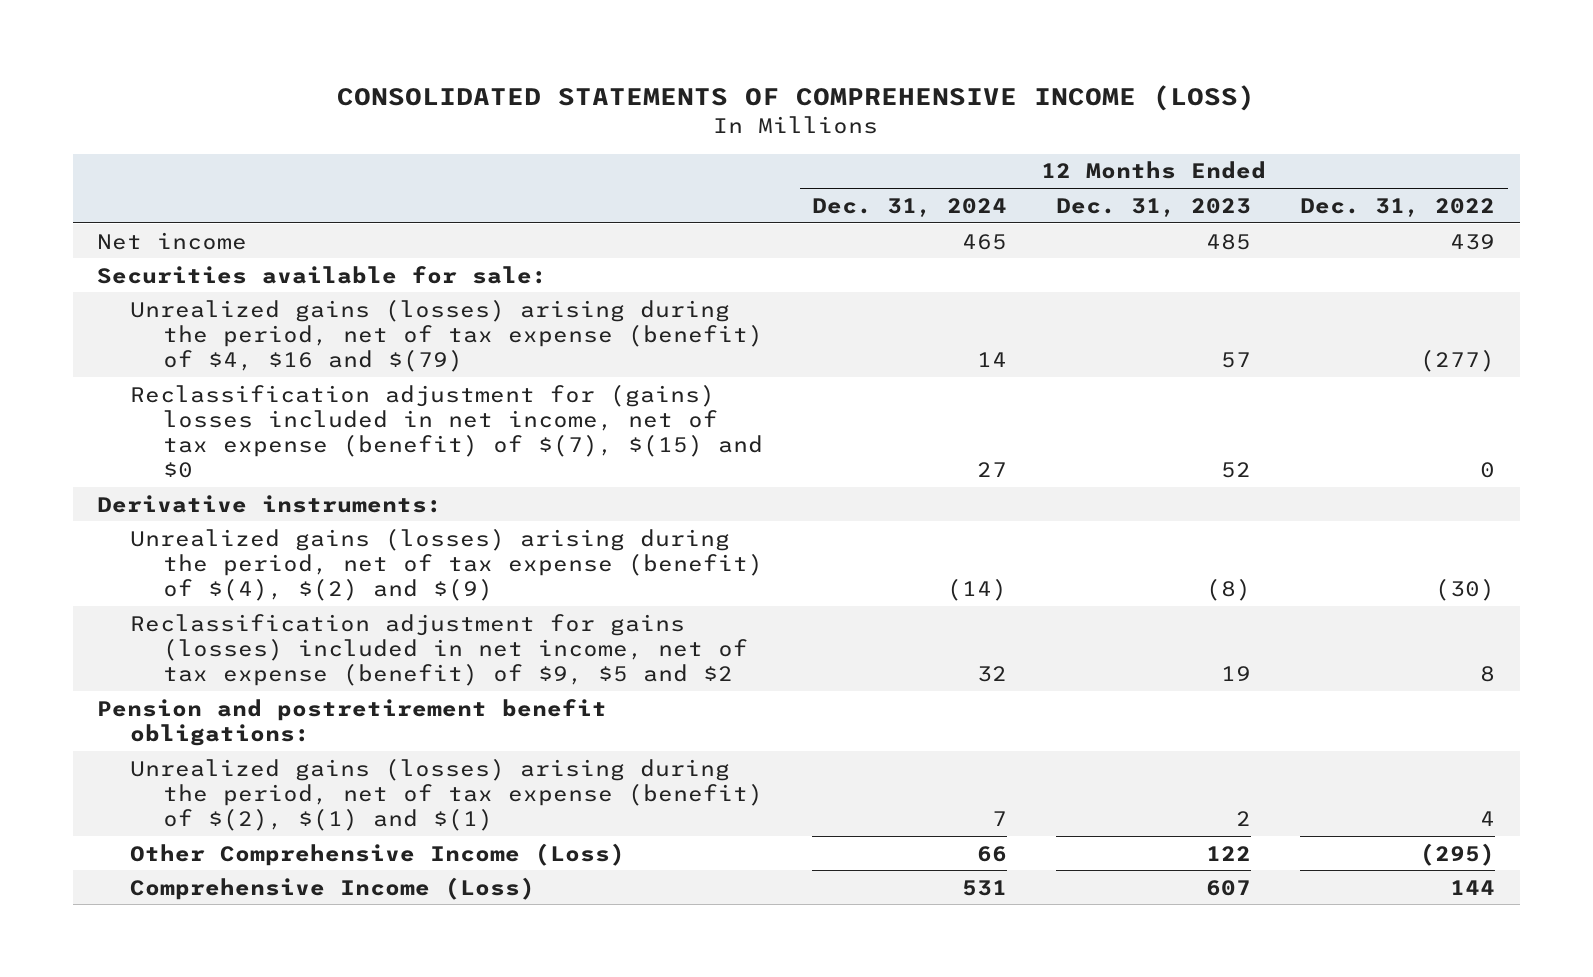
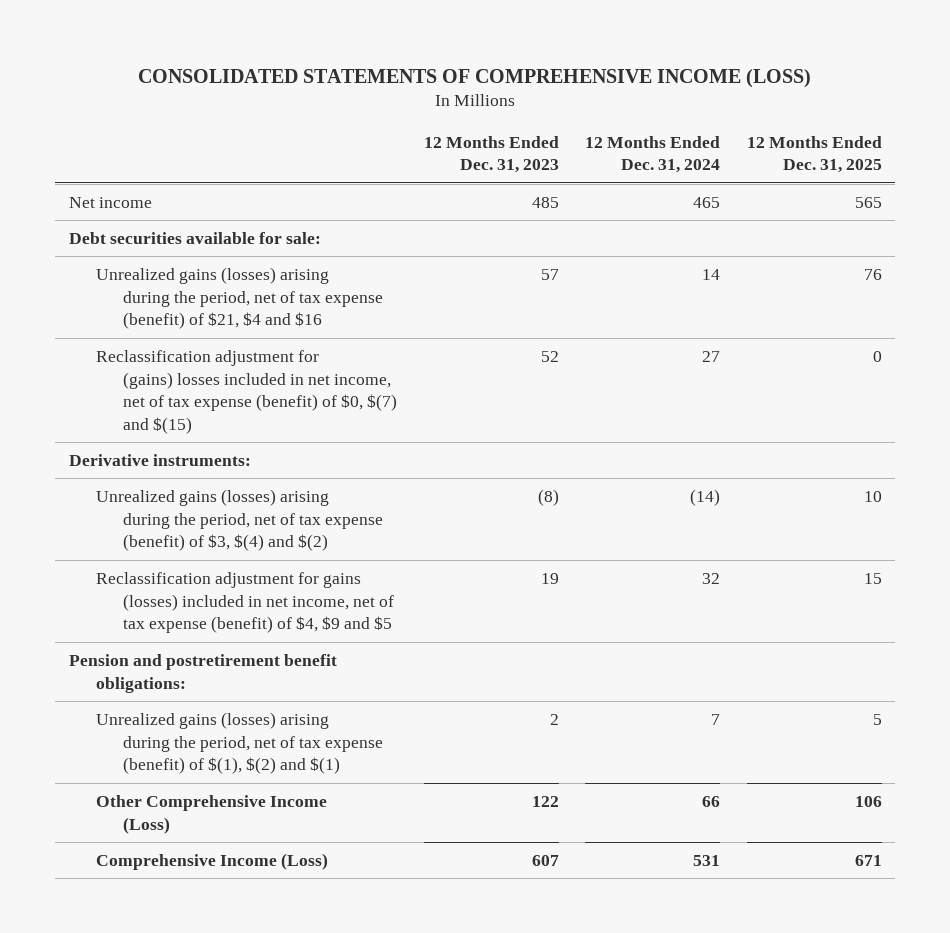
[1300,197,1496,217] Dec. 31, 2022 -> none
none -> [746,135,882,174] 12 Months Ended Dec. 31, 2025
[97,265,548,284] Securities available for sale: -> [68,231,321,244] Debt securities available for sale:
[130,298,763,372] Unrealized gains (losses) arising during the period, net of tax expense (benefit) of $4, $16 and $(79) -> [95,266,384,330] Unrealized gains (losses) arising during the period, net of tax expense (benefit) of $21, $4 and $16
[130,383,763,478] Reclassification adjustment for (gains) losses included in net income, net of tax expense (benefit) of $(7), $(15) and $0 -> [95,349,398,434] Reclassification adjustment for (gains) losses included in net income, net of tax expense (benefit) of $0, $(7) and $(15)
[130,527,763,601] Unrealized gains (losses) arising during the period, net of tax expense (benefit) of $(4), $(2) and $(9) -> [95,488,384,552] Unrealized gains (losses) arising during the period, net of tax expense (benefit) of $3, $(4) and $(2)
[130,613,748,686] Reclassification adjustment for gains (losses) included in net income, net of tax expense (benefit) of $9, $5 and $2 -> [95,571,395,634] Reclassification adjustment for gains (losses) included in net income, net of tax expense (benefit) of $4, $9 and $5
[130,757,763,831] Unrealized gains (losses) arising during the period, net of tax expense (benefit) of $(2), $(1) and $(1) -> [95,711,384,775] Unrealized gains (losses) arising during the period, net of tax expense (benefit) of $(1), $(2) and $(1)

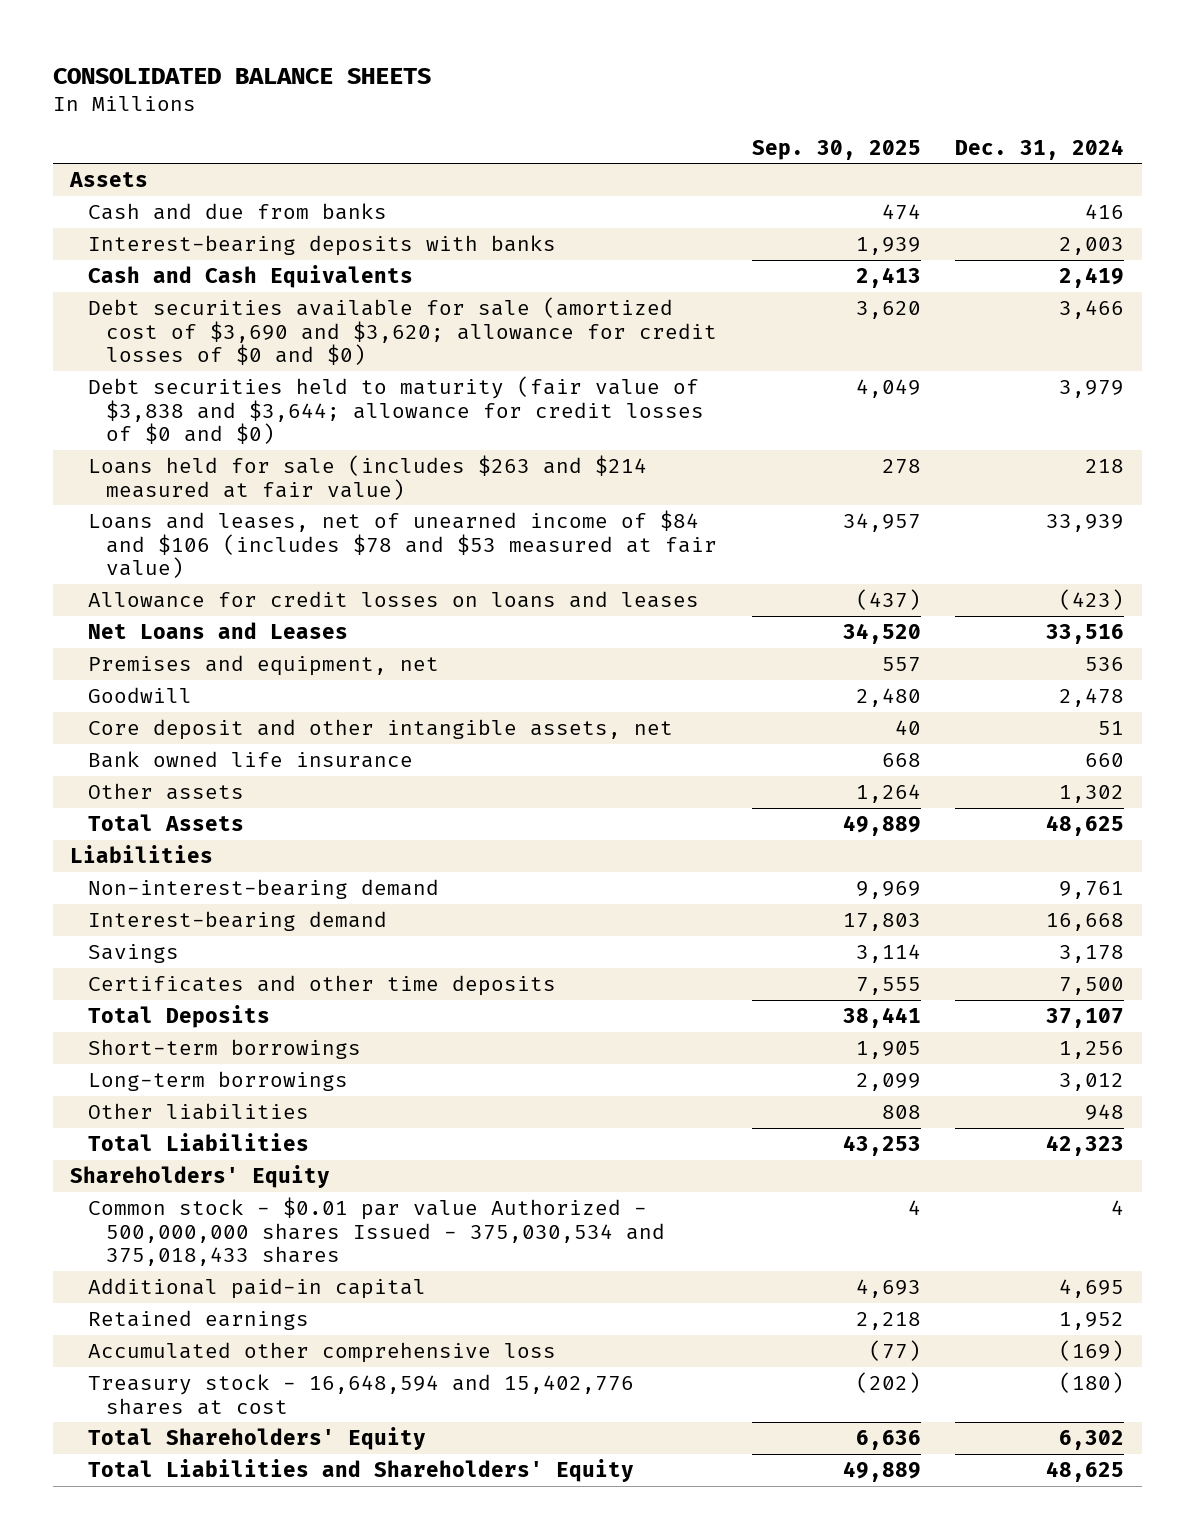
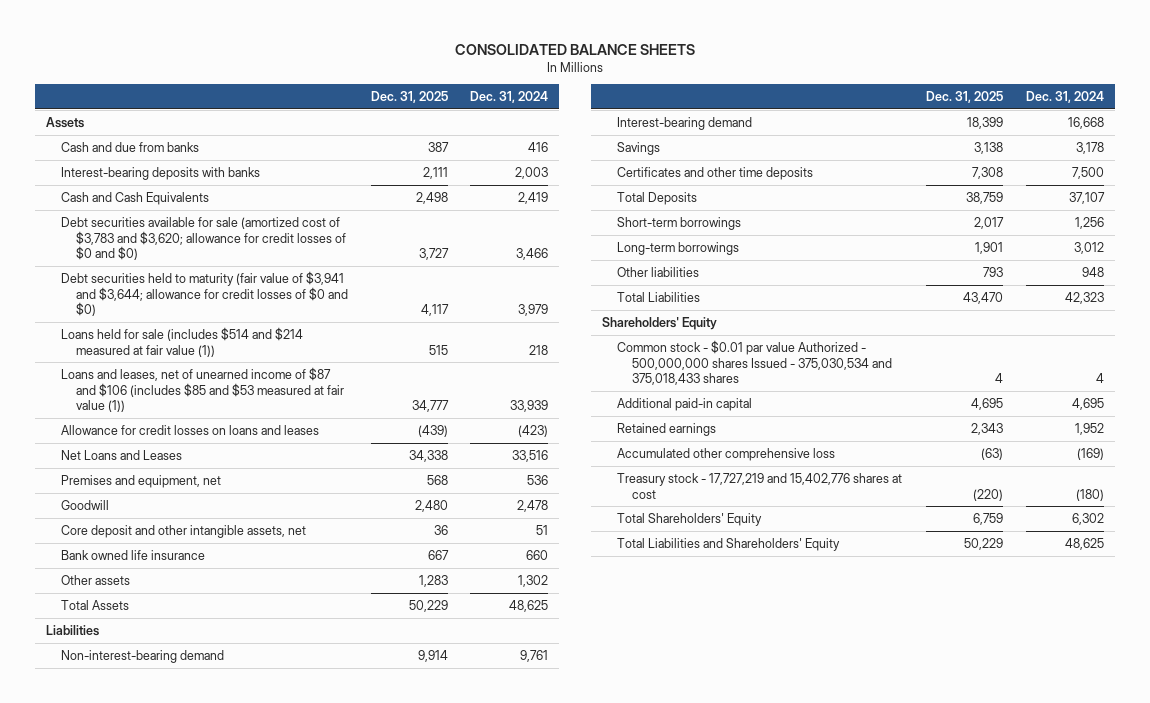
[751,139,921,160] Sep. 30, 2025 -> none
none -> [370,90,448,103] Dec. 31, 2025
[87,296,717,366] Debt securities available for sale (amortized cost of $3,690 and $3,620; allowance for credit losses of $0 and $0) -> [61,216,347,261] Debt securities available for sale (amortized cost of $3,783 and $3,620; allowance for credit losses of $0 and $0)
[87,375,704,445] Debt securities held to maturity (fair value of $3,838 and $3,644; allowance for credit losses of $0 and $0) -> [61,270,349,317] Debt securities held to maturity (fair value of $3,941 and $3,644; allowance for credit losses of $0 and $0)
[87,454,647,500] Loans held for sale (includes $263 and $214 measured at fair value) -> [61,326,304,357] Loans held for sale (includes $514 and $214 measured at fair value (1))
[87,509,717,579] Loans and leases, net of unearned income of $84 and $106 (includes $78 and $53 measured at fair value) -> [61,366,345,413] Loans and leases, net of unearned income of $87 and $106 (includes $85 and $53 measured at fair value (1))
[87,1373,634,1415] Treasury stock - 16,648,594 and 15,402,776 shares at cost -> [616,472,902,499] Treasury stock - 17,727,219 and 15,402,776 shares at cost

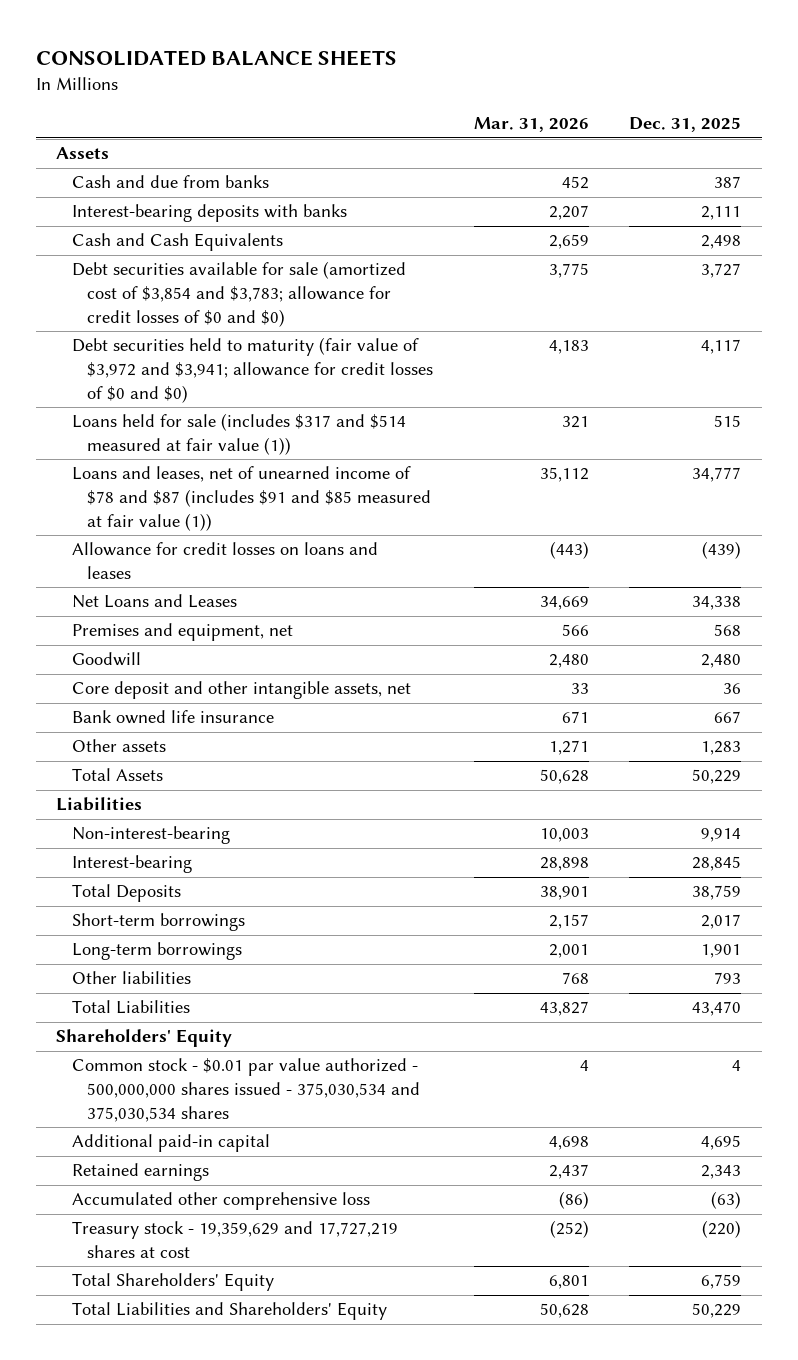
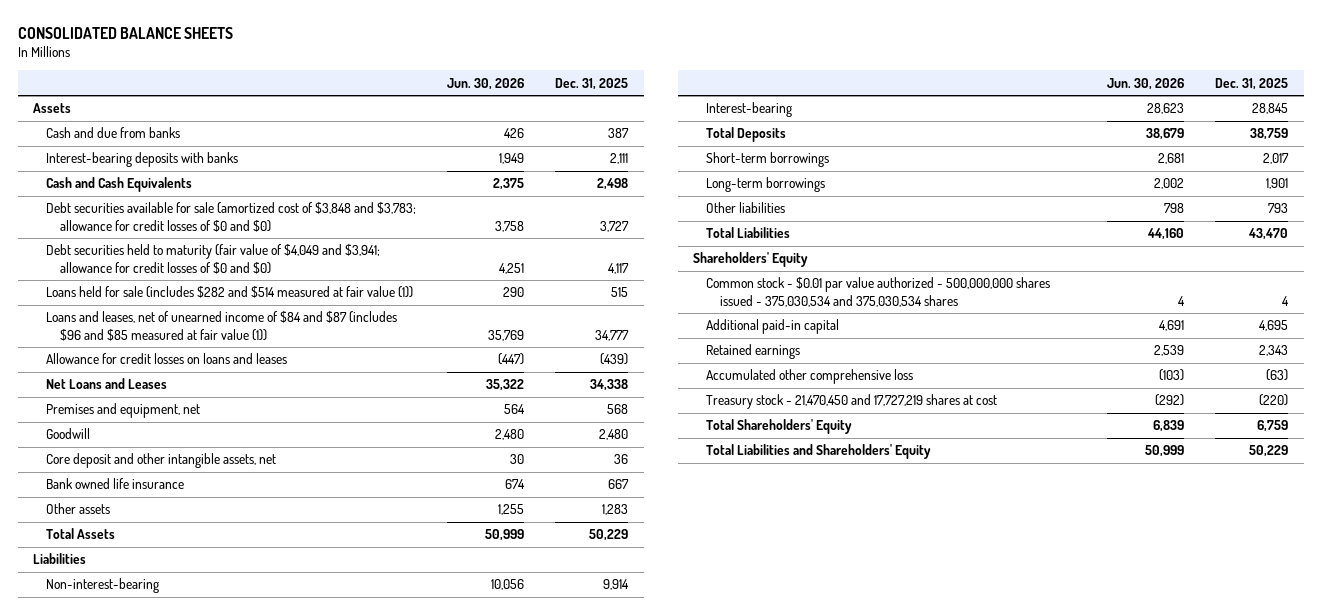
[473,117,589,133] Mar. 31, 2026 -> none
none -> [447,77,525,90] Jun. 30, 2026
[71,261,406,327] Debt securities available for sale (amortized cost of $3,854 and $3,783; allowance for credit losses of $0 and $0) -> [46,202,417,232] Debt securities available for sale (amortized cost of $3,848 and $3,783; allowance for credit losses of $0 and $0)
[71,337,433,403] Debt securities held to maturity (fair value of $3,972 and $3,941; allowance for credit losses of $0 and $0) -> [46,244,381,274] Debt securities held to maturity (fair value of $4,049 and $3,941; allowance for credit losses of $0 and $0)
[71,413,406,456] Loans held for sale (includes $317 and $514 measured at fair value (1)) -> [46,286,414,299] Loans held for sale (includes $282 and $514 measured at fair value (1))
[71,466,431,531] Loans and leases, net of unearned income of $78 and $87 (includes $91 and $85 measured at fair value (1)) -> [46,311,398,341] Loans and leases, net of unearned income of $84 and $87 (includes $96 and $85 measured at fair value (1))
[71,1221,398,1259] Treasury stock - 19,359,629 and 17,727,219 shares at cost -> [706,394,998,410] Treasury stock - 21,470,450 and 17,727,219 shares at cost

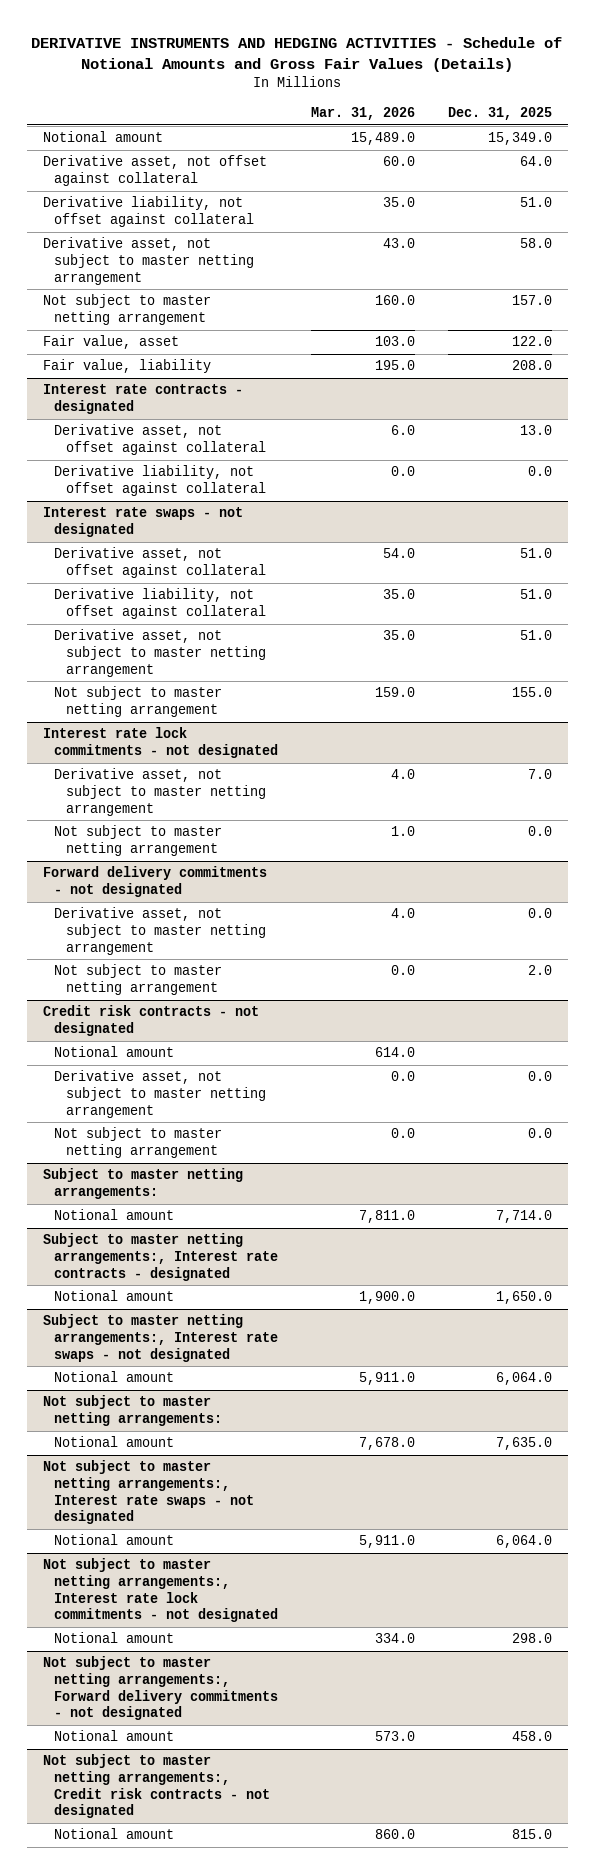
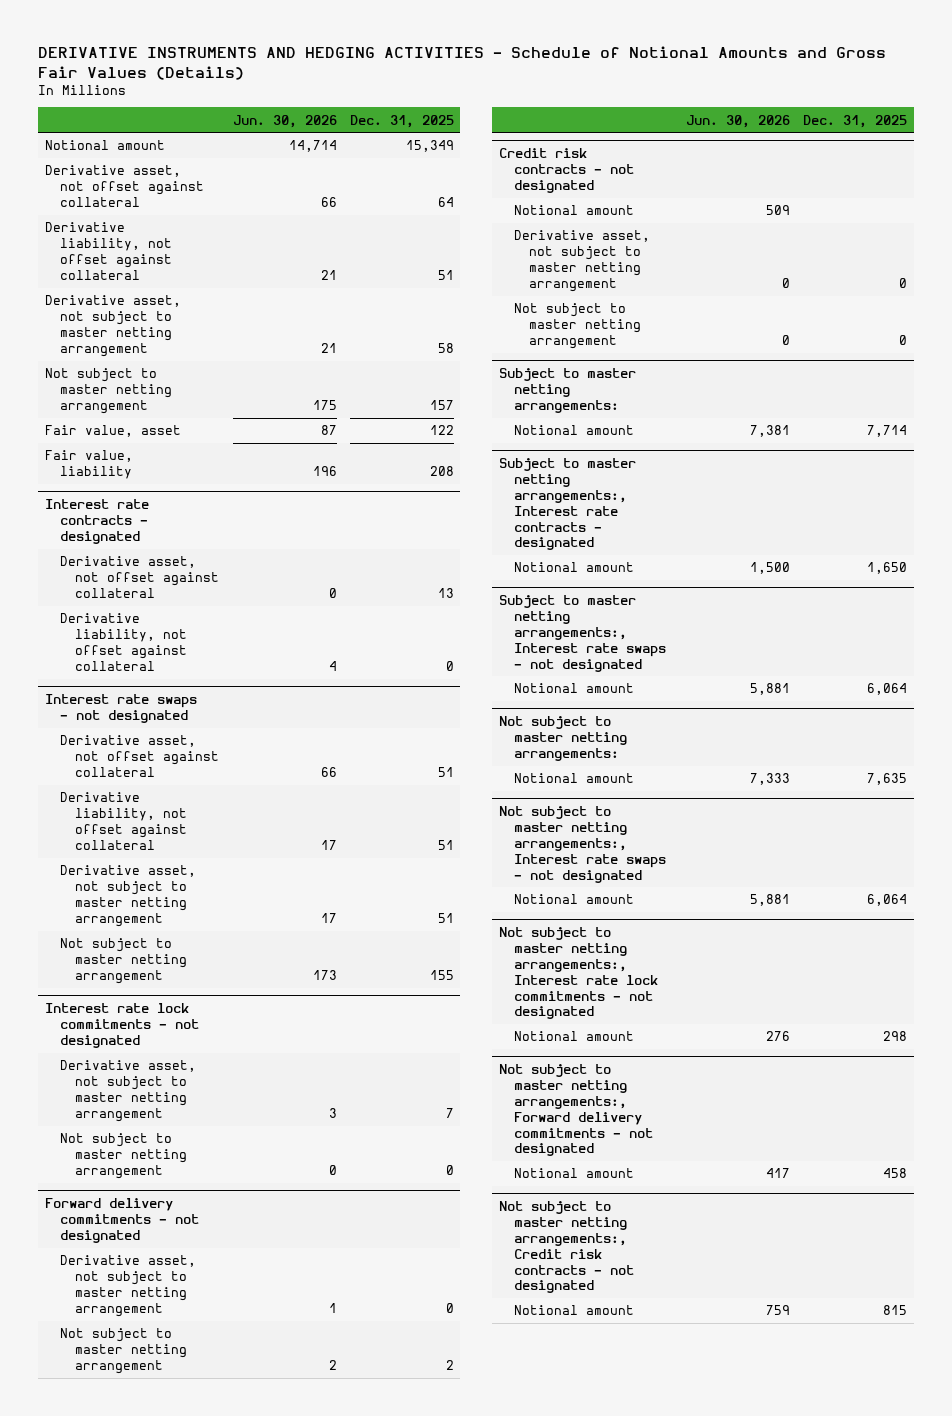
[311,107,416,121] Mar. 31, 2026 -> none
none -> [232,114,337,128] Jun. 30, 2026
[487,132,552,146] 15,349.0 -> [405,140,454,153] 15,349
[519,156,552,167] 64.0 -> [437,197,454,208] 64
[519,197,552,208] 51.0 -> [437,269,454,280] 51
[519,238,552,249] 58.0 -> [437,342,454,353] 58
[511,295,552,306] 157.0 -> [429,400,454,411] 157
[511,336,552,347] 122.0 -> [429,425,454,436] 122
[511,360,552,371] 208.0 -> [429,466,454,477] 208
[519,425,552,436] 13.0 -> [437,588,454,599] 13
[527,466,552,477] 0.0 -> [445,660,454,671] 0
[519,548,552,559] 51.0 -> [437,767,454,778] 51
[519,589,552,600] 51.0 -> [437,839,454,850] 51
[519,630,552,641] 51.0 -> [437,912,454,923] 51
[511,687,552,698] 155.0 -> [429,970,454,981] 155
[527,769,552,780] 7.0 -> [445,1107,454,1118] 7
[527,826,552,837] 0.0 -> [445,1165,454,1176] 0
[527,908,552,919] 0.0 -> [445,1302,454,1313] 0
[527,965,552,976] 2.0 -> [445,1360,454,1371] 2
[527,1071,552,1082] 0.0 -> [899,277,908,288] 0
[527,1128,552,1139] 0.0 -> [899,335,908,346] 0
[495,1210,552,1224] 7,714.0 -> [867,425,908,438] 7,714
[495,1291,552,1305] 1,650.0 -> [867,562,908,575] 1,650
[495,1372,552,1386] 6,064.0 -> [867,683,908,696] 6,064
[495,1437,552,1451] 7,635.0 -> [867,773,908,786] 7,635
[495,1535,552,1549] 6,064.0 -> [867,894,908,907] 6,064
[511,1633,552,1644] 298.0 -> [883,1031,908,1042] 298
[511,1731,552,1742] 458.0 -> [883,1168,908,1179] 458
[511,1829,552,1840] 815.0 -> [883,1305,908,1316] 815

